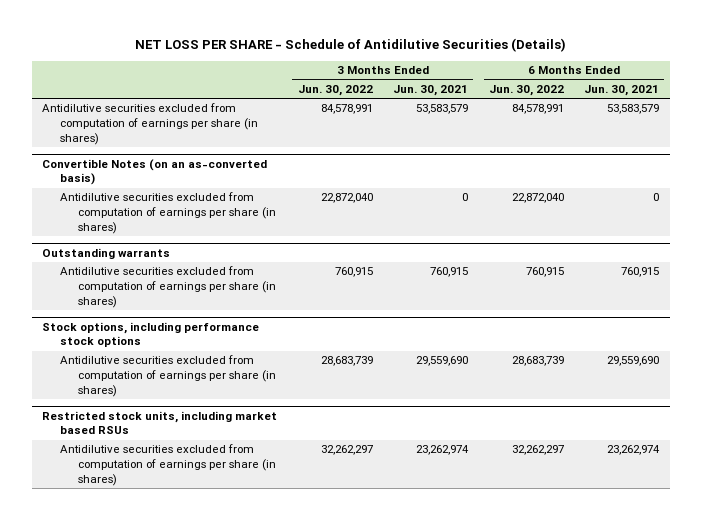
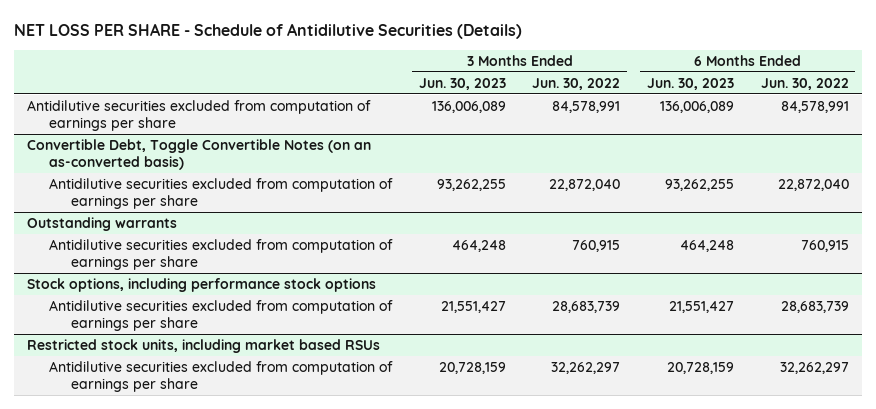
[393,84,469,96] Jun. 30, 2021 -> none
[584,84,660,96] Jun. 30, 2021 -> none
none -> [418,77,506,90] Jun. 30, 2023
none -> [647,77,735,90] Jun. 30, 2023
[42,103,259,145] Antidilutive securities excluded from computation of earnings per share (in shares) -> [26,100,371,131] Antidilutive securities excluded from computation of earnings per share
[42,158,268,186] Convertible Notes (on an as-converted basis) -> [26,139,371,170] Convertible Debt, Toggle Convertible Notes (on an as-converted basis)
[60,192,277,234] Antidilutive securities excluded from computation of earnings per share (in shares) -> [49,178,394,209] Antidilutive securities excluded from computation of earnings per share
[60,266,277,308] Antidilutive securities excluded from computation of earnings per share (in shares) -> [49,239,394,270] Antidilutive securities excluded from computation of earnings per share
[60,355,277,397] Antidilutive securities excluded from computation of earnings per share (in shares) -> [49,300,394,331] Antidilutive securities excluded from computation of earnings per share
[60,444,277,486] Antidilutive securities excluded from computation of earnings per share (in shares) -> [49,361,394,392] Antidilutive securities excluded from computation of earnings per share

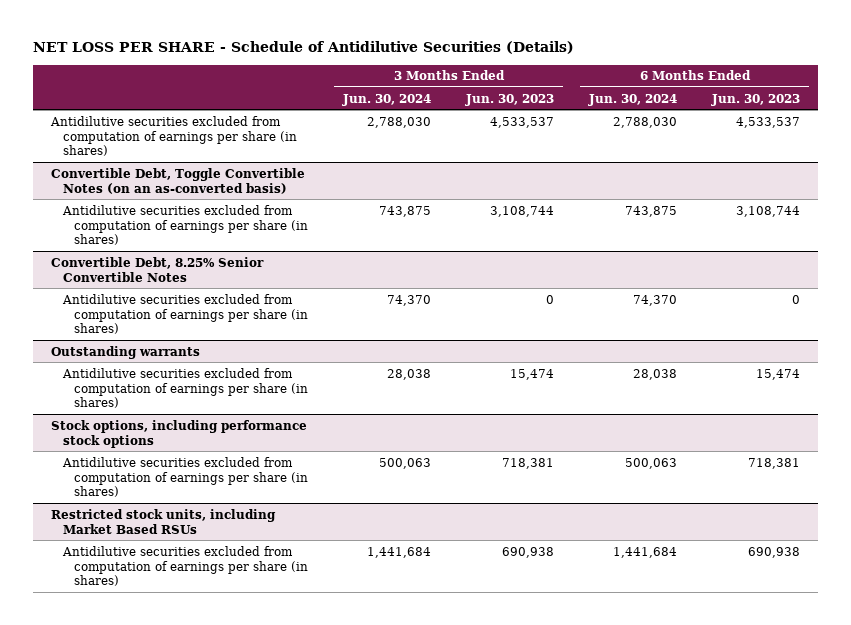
[532,77,621,90] Jun. 30, 2022 -> none
[760,77,849,90] Jun. 30, 2022 -> none
none -> [342,93,432,106] Jun. 30, 2024
none -> [588,93,678,106] Jun. 30, 2024
[26,100,371,131] Antidilutive securities excluded from computation of earnings per share -> [49,115,297,157] Antidilutive securities excluded from computation of earnings per share (in shares)
[431,101,506,114] 136,006,089 -> [490,116,555,128] 4,533,537
[660,101,735,114] 136,006,089 -> [736,116,801,128] 4,533,537
[49,178,394,209] Antidilutive securities excluded from computation of earnings per share -> [61,204,309,246] Antidilutive securities excluded from computation of earnings per share (in shares)
[436,179,506,192] 93,262,255 -> [490,205,555,217] 3,108,744
[665,179,735,192] 93,262,255 -> [736,205,801,217] 3,108,744
none -> [50,256,264,282] Convertible Debt, 8.25% Senior Convertible Notes
none -> [61,293,309,335] Antidilutive securities excluded from computation of earnings per share (in shares)
[49,239,394,270] Antidilutive securities excluded from computation of earnings per share -> [61,367,309,409] Antidilutive securities excluded from computation of earnings per share (in shares)
[451,240,506,253] 464,248 -> [510,368,555,380] 15,474
[680,240,735,253] 464,248 -> [756,368,801,380] 15,474
[49,300,394,331] Antidilutive securities excluded from computation of earnings per share -> [61,456,309,498] Antidilutive securities excluded from computation of earnings per share (in shares)
[440,301,506,314] 21,551,427 -> [502,457,555,469] 718,381
[669,301,735,314] 21,551,427 -> [748,457,801,469] 718,381
[26,339,380,354] Restricted stock units, including market based RSUs -> [50,508,276,534] Restricted stock units, including Market Based RSUs
[49,361,394,392] Antidilutive securities excluded from computation of earnings per share -> [61,545,309,587] Antidilutive securities excluded from computation of earnings per share (in shares)
[438,362,506,375] 20,728,159 -> [502,546,555,558] 690,938
[667,362,735,375] 20,728,159 -> [748,546,801,558] 690,938

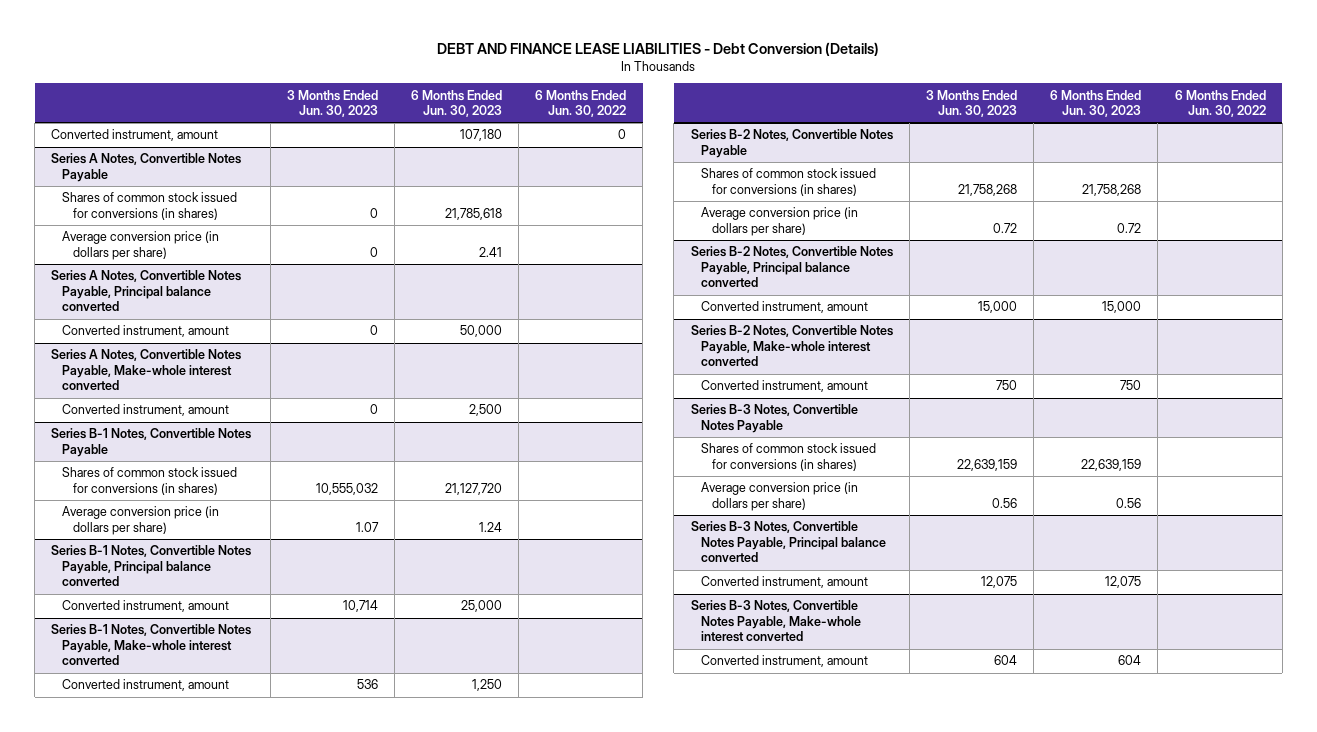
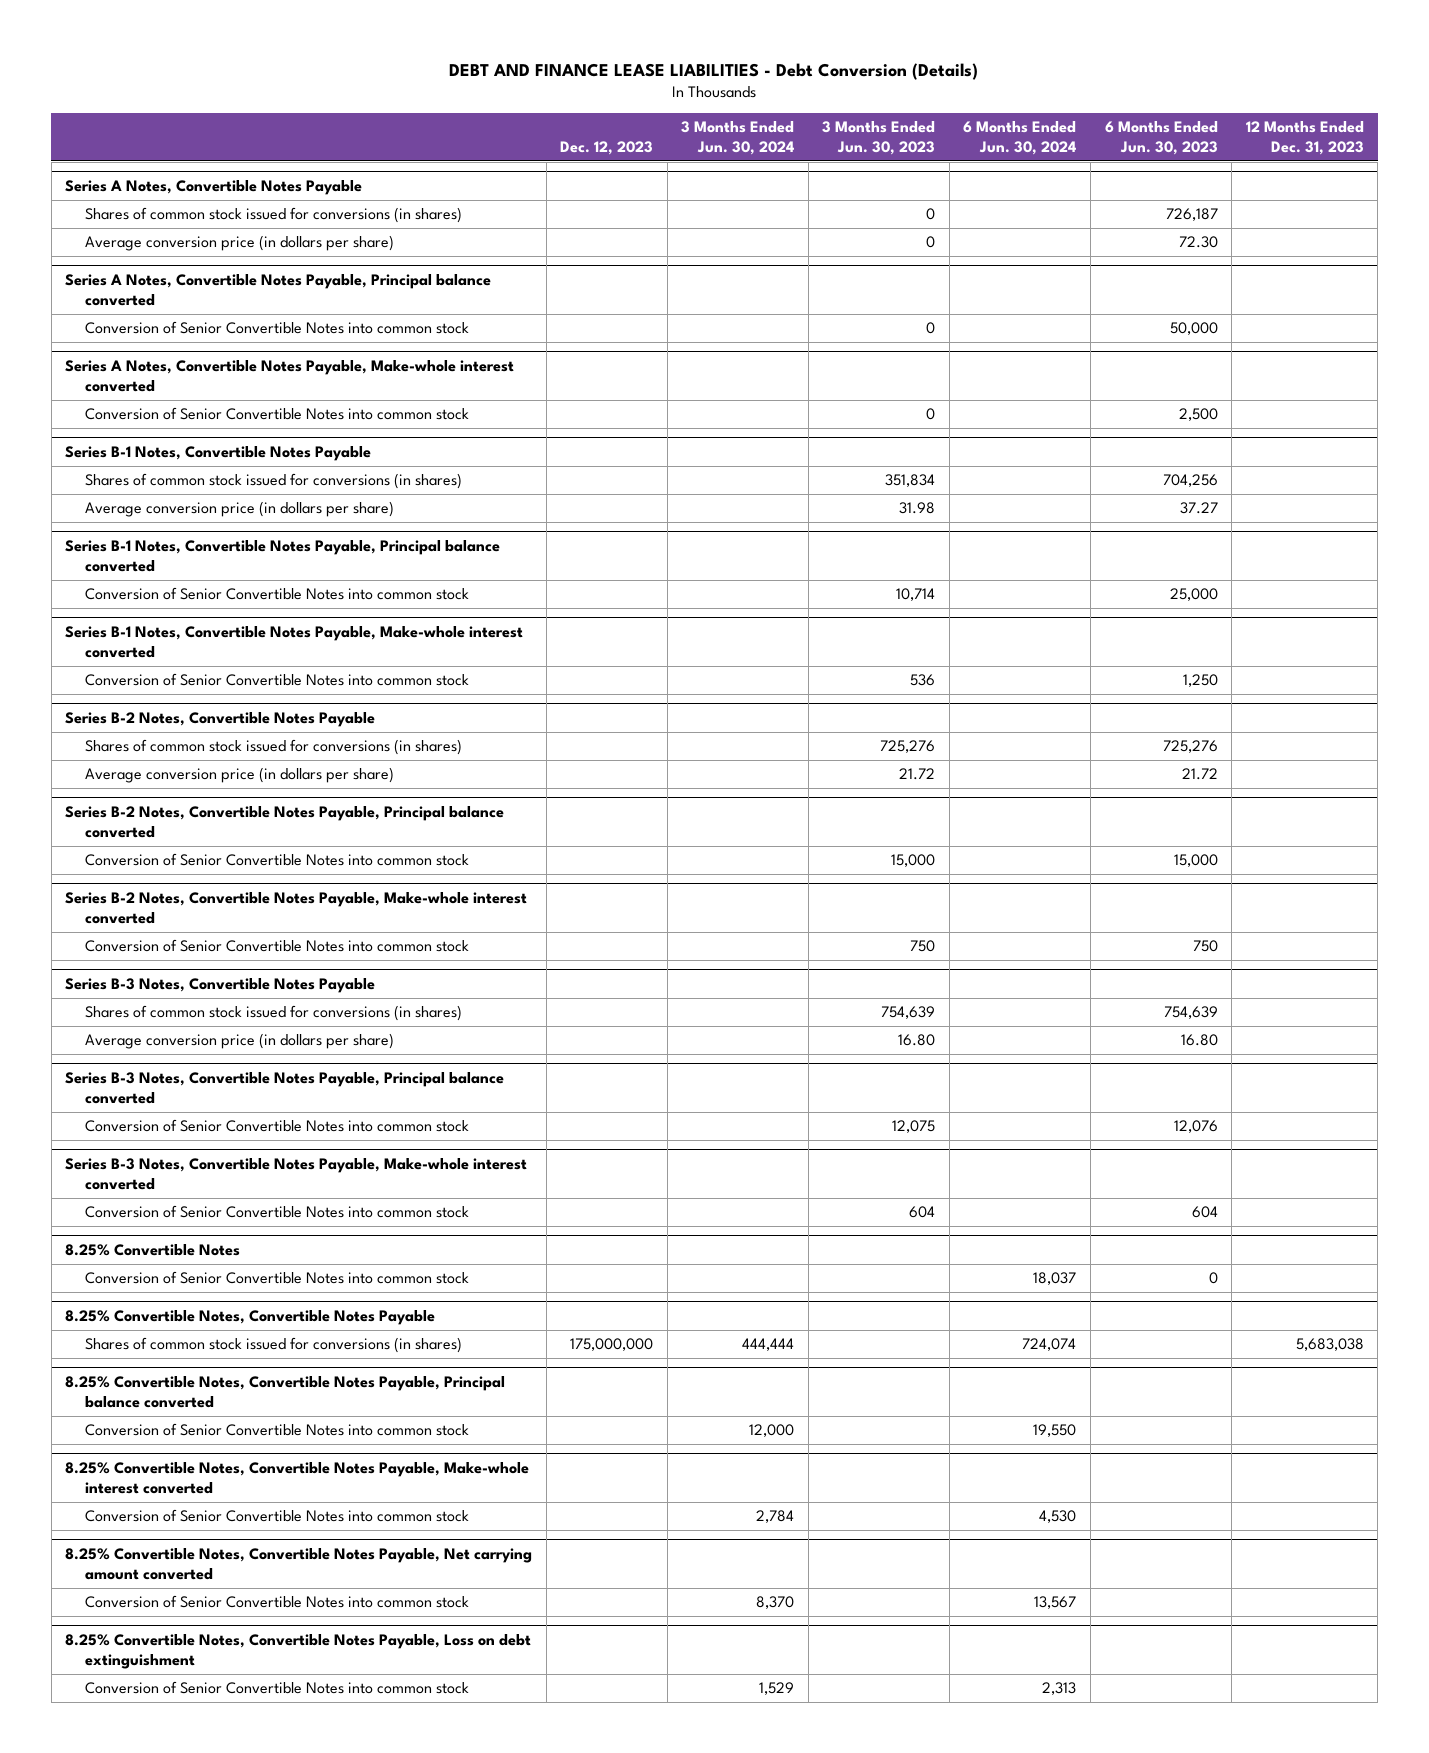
[535,89,627,118] 6 Months Ended Jun. 30, 2022 -> none
none -> [560,141,654,156] Dec. 12, 2023
none -> [681,121,795,156] 3 Months Ended Jun. 30, 2024
none -> [963,121,1077,156] 6 Months Ended Jun. 30, 2024
none -> [1245,121,1364,156] 12 Months Ended Dec. 31, 2023
[51,129,219,142] Converted instrument, amount -> none
[445,207,503,220] 21,785,618 -> [1165,208,1218,222] 726,187
[479,246,503,257] 2.41 -> [1178,236,1218,249] 72.30
[62,325,230,338] Converted instrument, amount -> [85,321,470,335] Conversion of Senior Convertible Notes into common stock
[62,404,230,417] Converted instrument, amount -> [85,407,470,421] Conversion of Senior Convertible Notes into common stock
[315,482,378,495] 10,555,032 -> [885,474,936,488] 351,834
[445,482,503,495] 21,127,720 -> [1162,474,1218,488] 704,256
[355,521,379,532] 1.07 -> [899,502,936,515] 31.98
[479,521,503,532] 1.24 -> [1179,502,1218,515] 37.27
[62,600,230,613] Converted instrument, amount -> [85,587,470,601] Conversion of Senior Convertible Notes into common stock
[62,679,230,692] Converted instrument, amount -> [85,673,470,687] Conversion of Senior Convertible Notes into common stock
[957,183,1017,196] 21,758,268 -> [880,740,936,754] 725,276
[1082,183,1142,196] 21,758,268 -> [1162,740,1218,754] 725,276
[992,222,1017,233] 0.72 -> [899,768,936,781] 21.72
[1117,222,1142,233] 0.72 -> [1181,768,1218,781] 21.72
[701,301,869,314] Converted instrument, amount -> [85,853,470,867] Conversion of Senior Convertible Notes into common stock
[701,380,869,393] Converted instrument, amount -> [85,939,470,953] Conversion of Senior Convertible Notes into common stock
[956,458,1017,471] 22,639,159 -> [881,1006,936,1020] 754,639
[1081,458,1142,471] 22,639,159 -> [1163,1006,1218,1020] 754,639
[991,497,1017,508] 0.56 -> [898,1034,936,1047] 16.80
[1116,497,1142,508] 0.56 -> [1180,1034,1218,1047] 16.80
[701,576,869,589] Converted instrument, amount -> none
none -> [85,1119,470,1133] Conversion of Senior Convertible Notes into common stock
[701,655,869,668] Converted instrument, amount -> [85,1205,470,1219] Conversion of Senior Convertible Notes into common stock
none -> [65,1244,241,1257] 8.25% Convertible Notes
none -> [85,1271,470,1285] Conversion of Senior Convertible Notes into common stock
none -> [65,1310,436,1326] 8.25% Convertible Notes, Convertible Notes Payable
none -> [85,1337,463,1354] Shares of common stock issued for conversions (in shares)
none -> [65,1376,506,1408] 8.25% Convertible Notes, Convertible Notes Payable, Principal balance converted
none -> [85,1423,470,1437] Conversion of Senior Convertible Notes into common stock
none -> [65,1462,530,1494] 8.25% Convertible Notes, Convertible Notes Payable, Make-whole interest converted
none -> [85,1509,470,1523] Conversion of Senior Convertible Notes into common stock
none -> [65,1548,533,1580] 8.25% Convertible Notes, Convertible Notes Payable, Net carrying amount converted
none -> [85,1595,470,1609] Conversion of Senior Convertible Notes into common stock
none -> [65,1634,532,1669] 8.25% Convertible Notes, Convertible Notes Payable, Loss on debt extinguishment
none -> [85,1681,470,1695] Conversion of Senior Convertible Notes into common stock

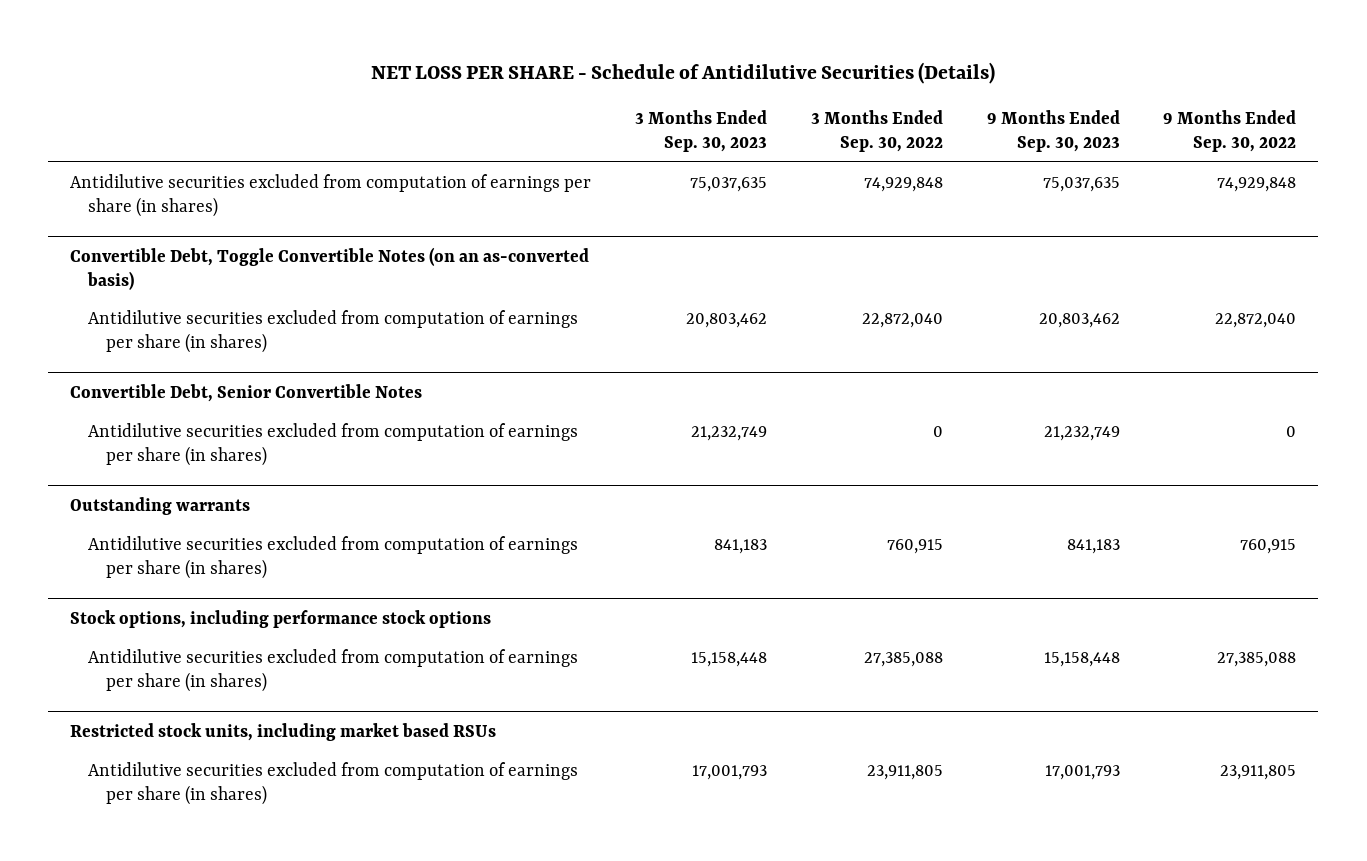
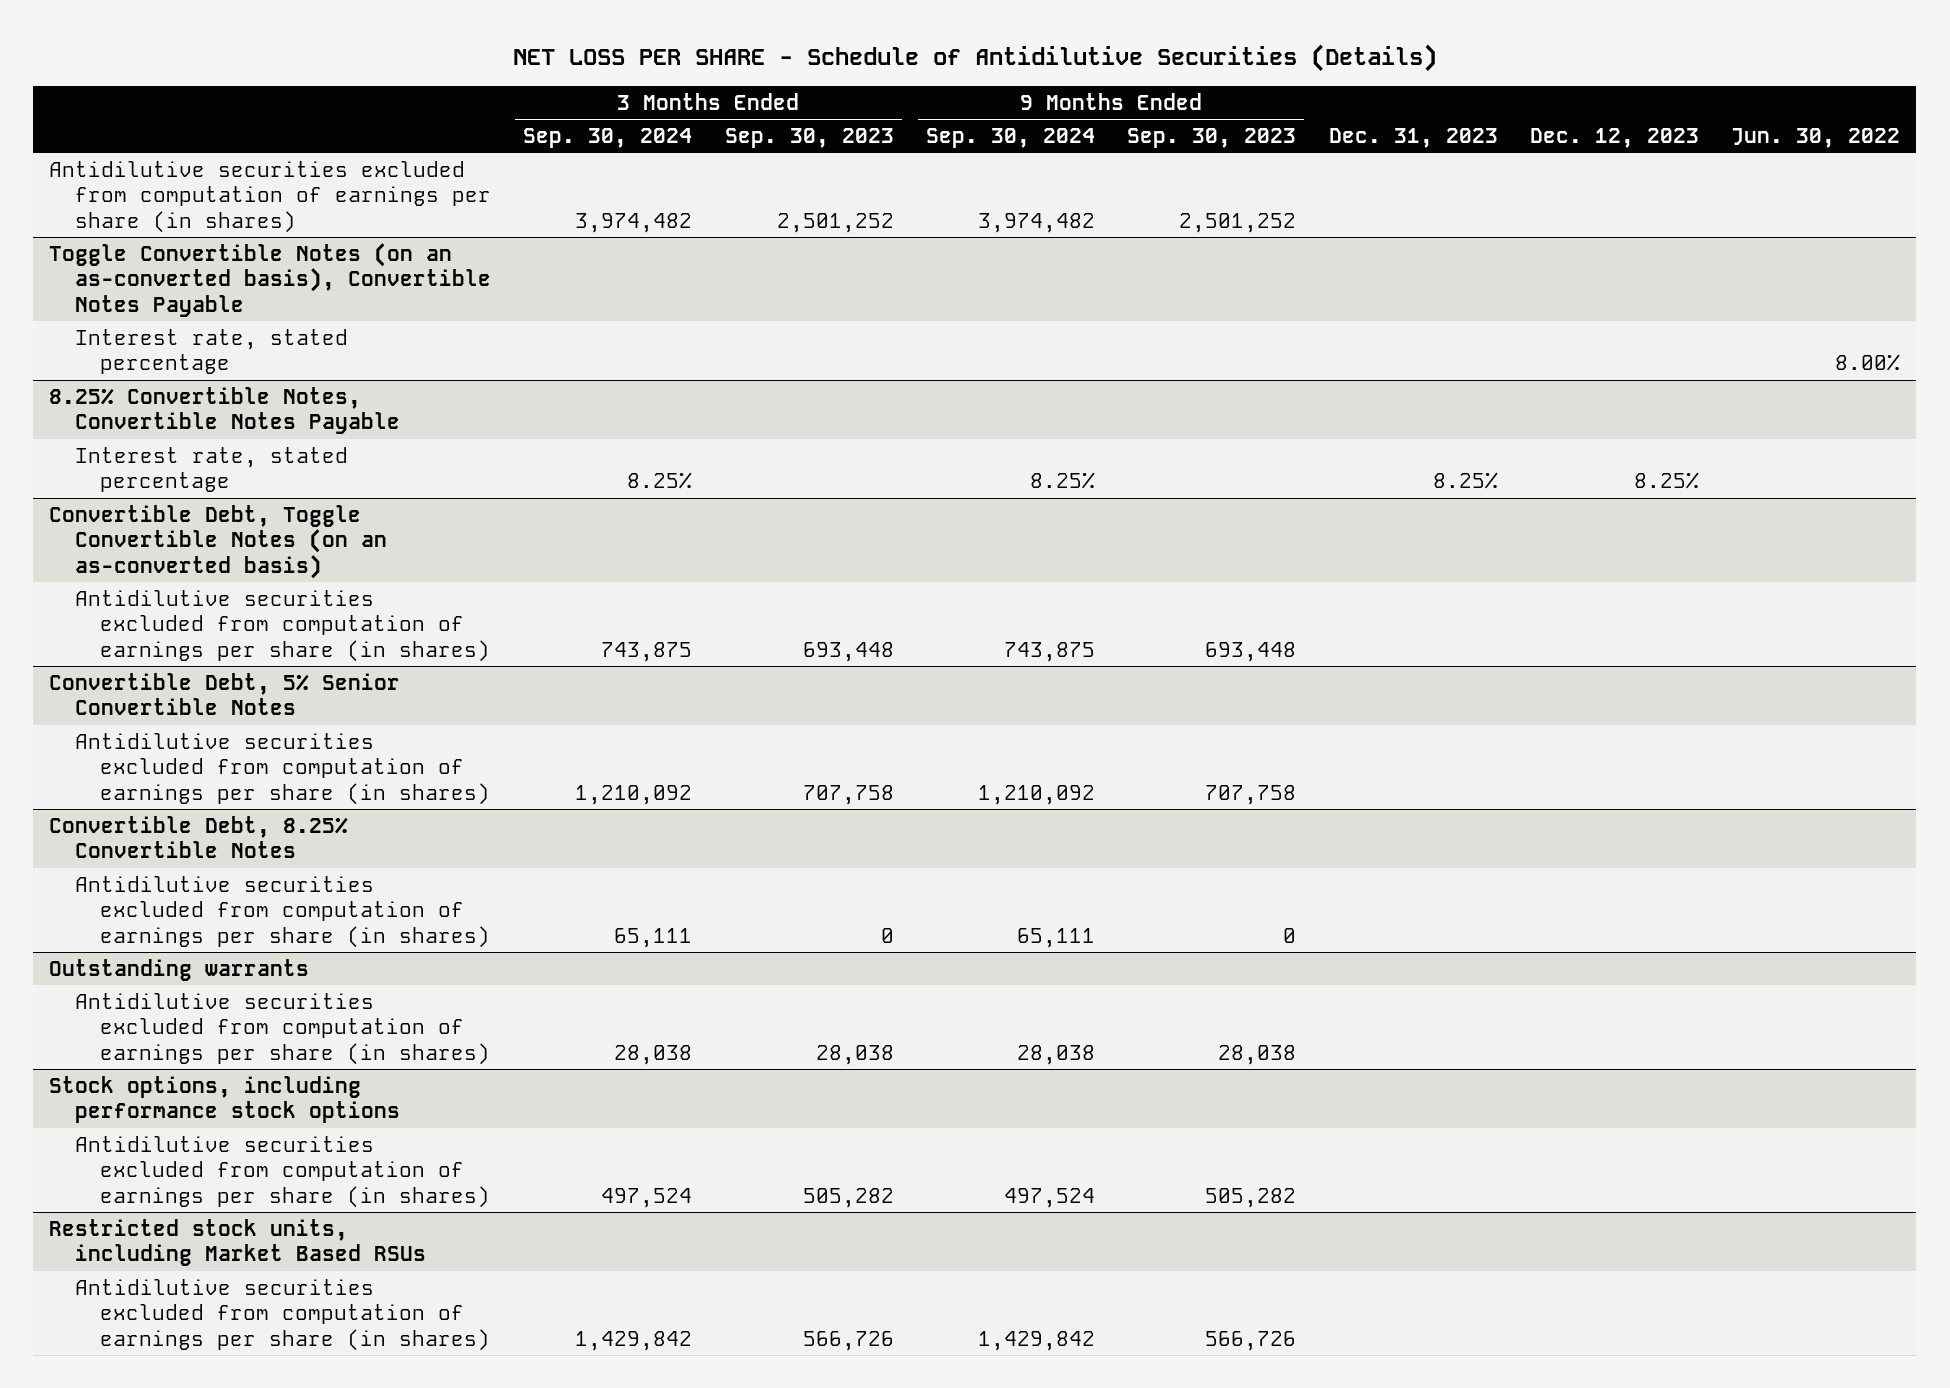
[810,110,943,152] 3 Months Ended Sep. 30, 2022 -> none
[1163,110,1297,152] 9 Months Ended Sep. 30, 2022 -> none
none -> [523,127,693,148] Sep. 30, 2024
none -> [925,127,1095,148] Sep. 30, 2024
none -> [1328,127,1498,148] Dec. 31, 2023
none -> [1529,127,1699,148] Dec. 12, 2023
none -> [1731,127,1901,148] Jun. 30, 2022
[690,176,768,192] 75,037,635 -> [776,212,894,233] 2,501,252
[1042,176,1120,192] 75,037,635 -> [1179,212,1297,233] 2,501,252
none -> [49,242,491,317] Toggle Convertible Notes (on an as-converted basis), Convertible Notes Payable
none -> [74,328,348,375] Interest rate, stated percentage
none -> [49,386,400,435] 8.25% Convertible Notes, Convertible Notes Payable
none -> [74,446,348,493] Interest rate, stated percentage
[686,312,768,328] 20,803,462 -> [802,641,894,662] 693,448
[1038,312,1120,328] 20,803,462 -> [1205,641,1297,662] 693,448
[70,383,423,402] Convertible Debt, Senior Convertible Notes -> [49,672,401,716] Convertible Debt, 5% Senior Convertible Notes
[691,425,768,441] 21,232,749 -> [802,784,894,805] 707,758
[1043,425,1120,441] 21,232,749 -> [1205,784,1297,805] 707,758
none -> [49,815,349,859] Convertible Debt, 8.25% Convertible Notes
none -> [74,875,491,948] Antidilutive securities excluded from computation of earnings per share (in shares)
[714,538,768,554] 841,183 -> [815,1044,894,1065] 28,038
[1066,538,1120,554] 841,183 -> [1218,1044,1297,1065] 28,038
[691,651,768,667] 15,158,448 -> [802,1187,894,1208] 505,282
[1043,651,1120,667] 15,158,448 -> [1205,1187,1297,1208] 505,282
[70,722,497,741] Restricted stock units, including market based RSUs -> [49,1218,426,1267] Restricted stock units, including Market Based RSUs
[692,764,768,780] 17,001,793 -> [802,1330,894,1351] 566,726
[1044,764,1120,780] 17,001,793 -> [1205,1330,1297,1351] 566,726

